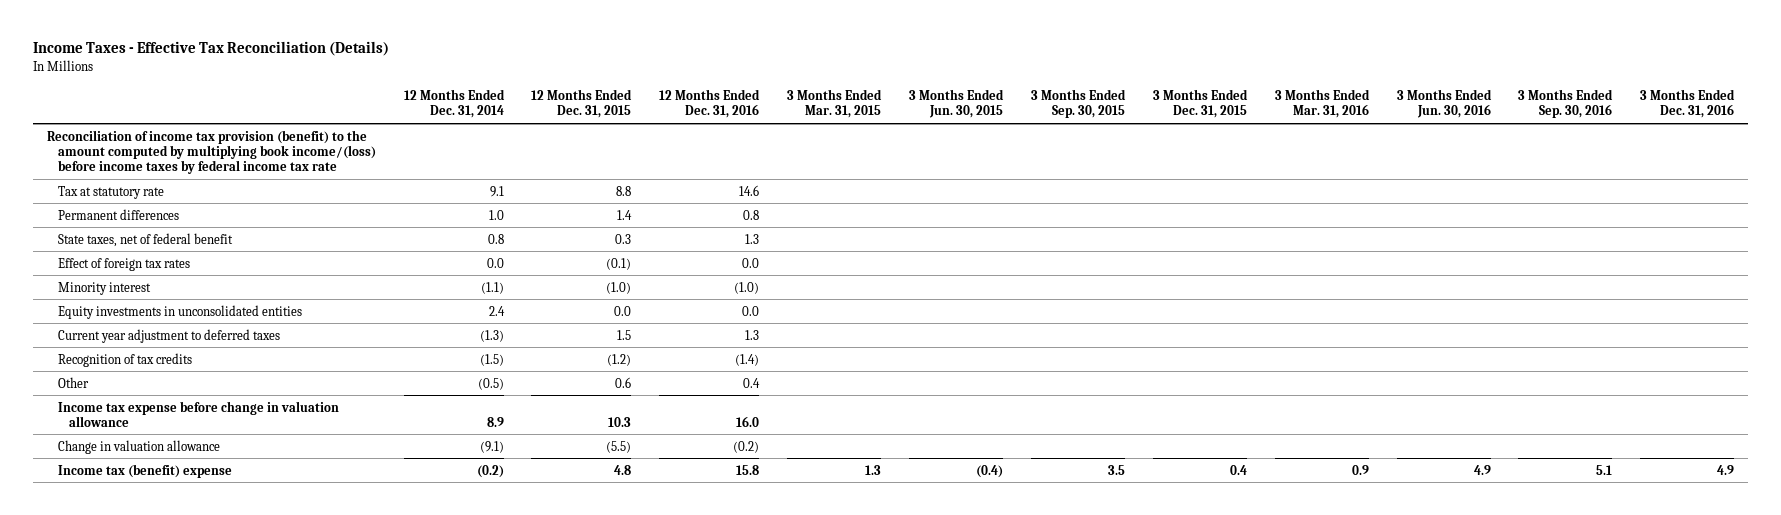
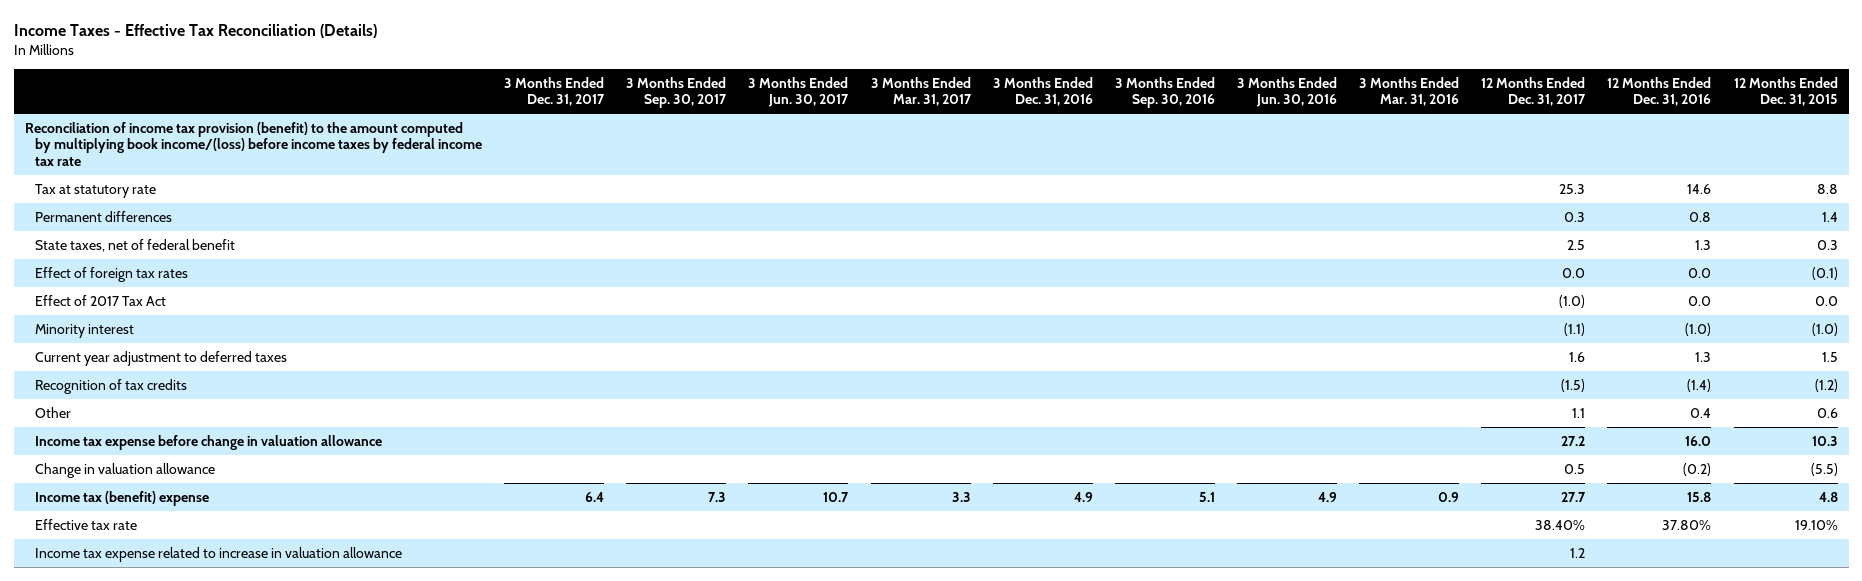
[403,89,505,119] 12 Months Ended Dec. 31, 2014 -> none
[787,89,883,119] 3 Months Ended Mar. 31, 2015 -> none
[909,89,1005,119] 3 Months Ended Jun. 30, 2015 -> none
[1030,89,1126,119] 3 Months Ended Sep. 30, 2015 -> none
[1152,89,1248,119] 3 Months Ended Dec. 31, 2015 -> none
none -> [504,76,606,107] 3 Months Ended Dec. 31, 2017
none -> [626,76,728,109] 3 Months Ended Sep. 30, 2017
none -> [748,76,850,108] 3 Months Ended Jun. 30, 2017
none -> [870,76,972,107] 3 Months Ended Mar. 31, 2017
none -> [1481,76,1587,107] 12 Months Ended Dec. 31, 2017
none -> [34,294,166,306] Effect of 2017 Tax Act
[57,304,302,319] Equity investments in unconsolidated entities -> none
none -> [34,518,137,530] Effective tax rate
none -> [34,546,402,562] Income tax expense related to increase in valuation allowance

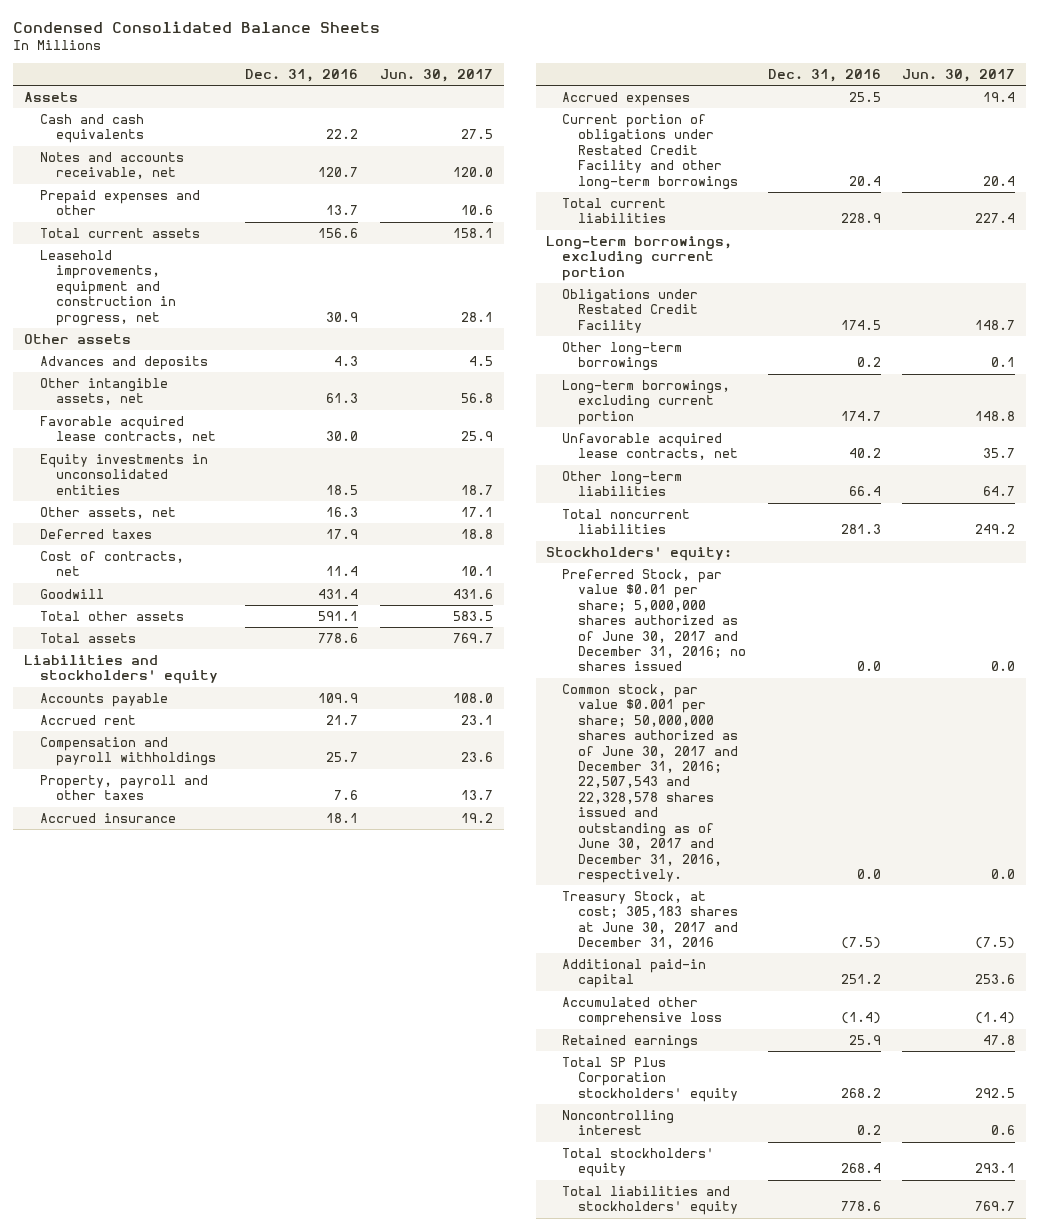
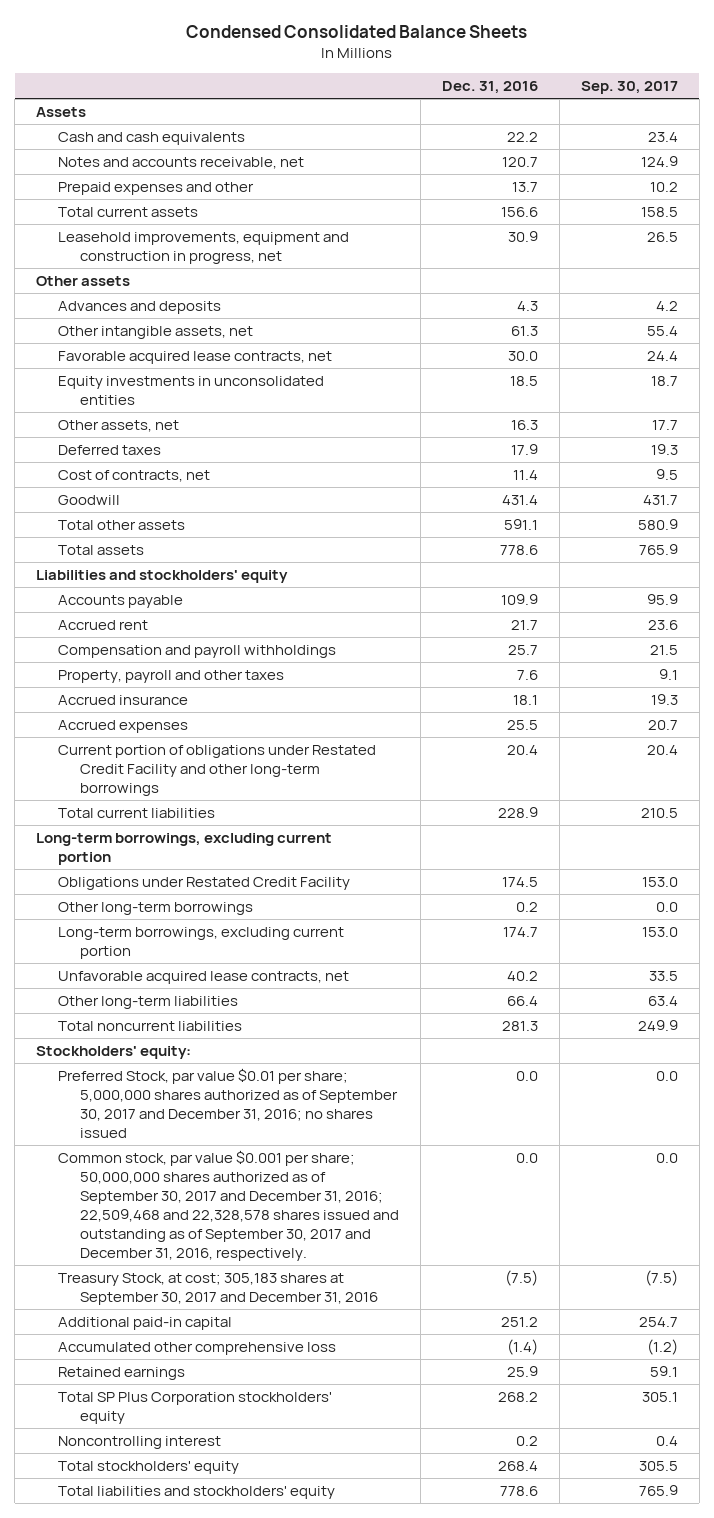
[379,69,493,83] Jun. 30, 2017 -> none
none -> [580,81,678,95] Sep. 30, 2017
[562,568,747,672] Preferred Stock, par value $0.01 per share; 5,000,000 shares authorized as of June 30, 2017 and December 31, 2016; no shares issued -> [58,1068,399,1138] Preferred Stock, par value $0.01 per share; 5,000,000 shares authorized as of September 30, 2017 and December 31, 2016; no shares issued
[562,683,739,883] Common stock, par value $0.001 per share; 50,000,000 shares authorized as of June 30, 2017 and December 31, 2016; 22,507,543 and 22,328,578 shares issued and outstanding as of June 30, 2017 and December 31, 2016, respectively. -> [58,1150,400,1261] Common stock, par value $0.001 per share; 50,000,000 shares authorized as of September 30, 2017 and December 31, 2016; 22,509,468 and 22,328,578 shares issued and outstanding as of September 30, 2017 and December 31, 2016, respectively.
[562,890,739,950] Treasury Stock, at cost; 305,183 shares at June 30, 2017 and December 31, 2016 -> [58,1273,379,1306] Treasury Stock, at cost; 305,183 shares at September 30, 2017 and December 31, 2016

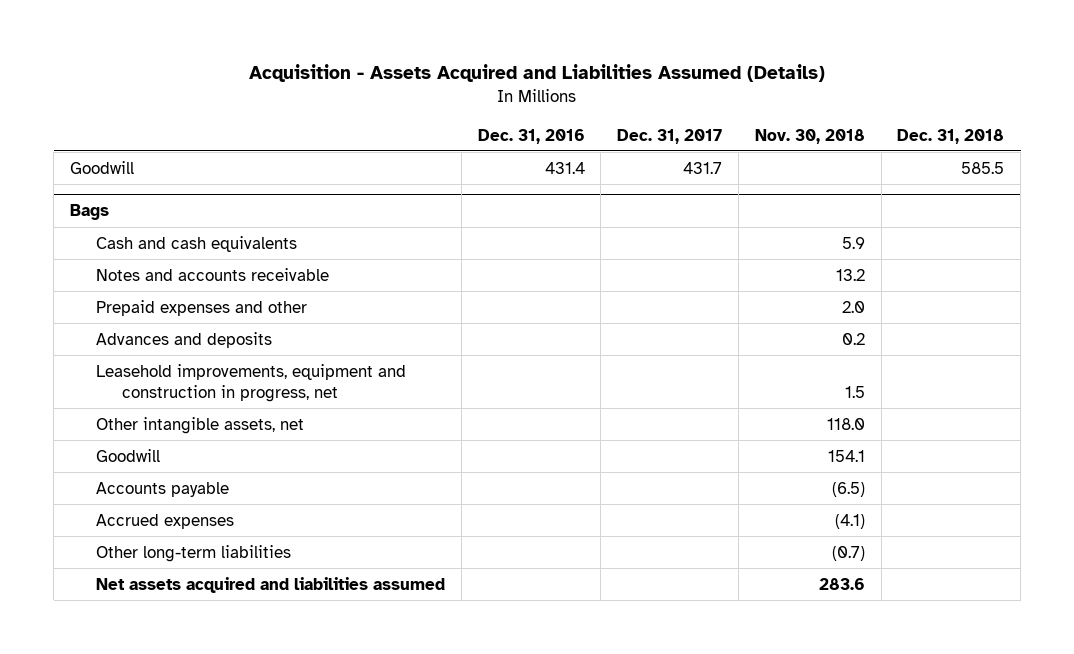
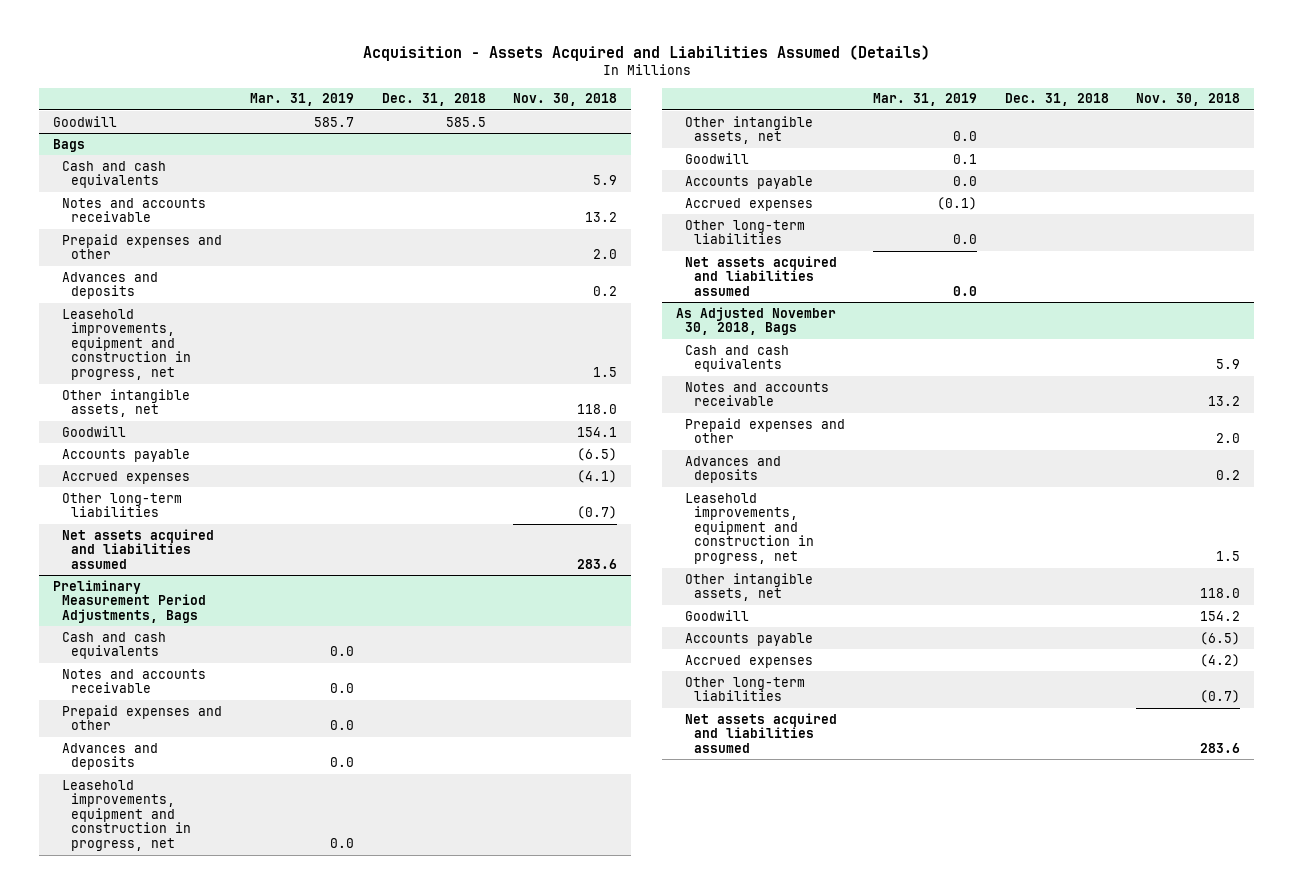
[477,128,585,144] Dec. 31, 2016 -> none
[617,128,723,144] Dec. 31, 2017 -> none
none -> [249,93,354,107] Mar. 31, 2019
none -> [53,579,206,623] Preliminary Measurement Period Adjustments, Bags
none -> [61,631,166,660] Cash and cash equivalents
none -> [61,668,206,694] Notes and accounts receivable
none -> [61,704,222,731] Prepaid expenses and other
none -> [61,742,158,771] Advances and deposits
none -> [61,779,191,851] Leasehold improvements, equipment and construction in progress, net
none -> [685,115,814,145] Other intangible assets, net
none -> [685,152,750,164] Goodwill
none -> [685,175,814,189] Accounts payable
none -> [685,197,814,211] Accrued expenses
none -> [685,219,806,245] Other long-term liabilities
none -> [685,255,838,296] Net assets acquired and liabilities assumed
none -> [676,306,837,336] As Adjusted November 30, 2018, Bags
none -> [685,344,790,373] Cash and cash equivalents
none -> [685,381,830,407] Notes and accounts receivable
none -> [685,417,846,444] Prepaid expenses and other
none -> [685,455,782,484] Advances and deposits
none -> [685,492,814,564] Leasehold improvements, equipment and construction in progress, net
none -> [685,572,814,602] Other intangible assets, net
none -> [685,609,750,621] Goodwill
none -> [685,632,814,646] Accounts payable
none -> [685,654,814,668] Accrued expenses
none -> [685,676,806,702] Other long-term liabilities
none -> [685,712,838,753] Net assets acquired and liabilities assumed

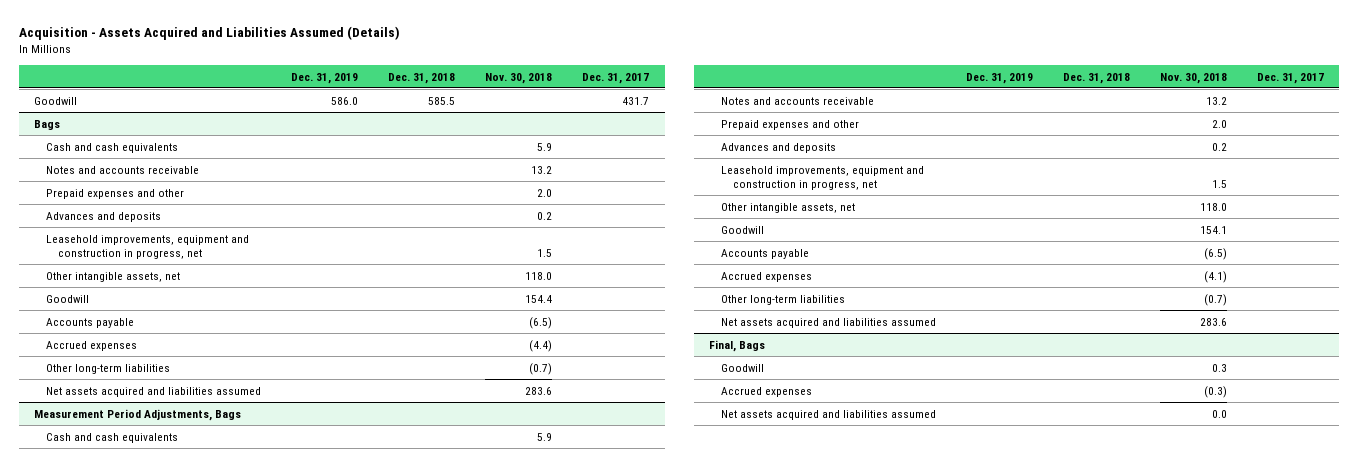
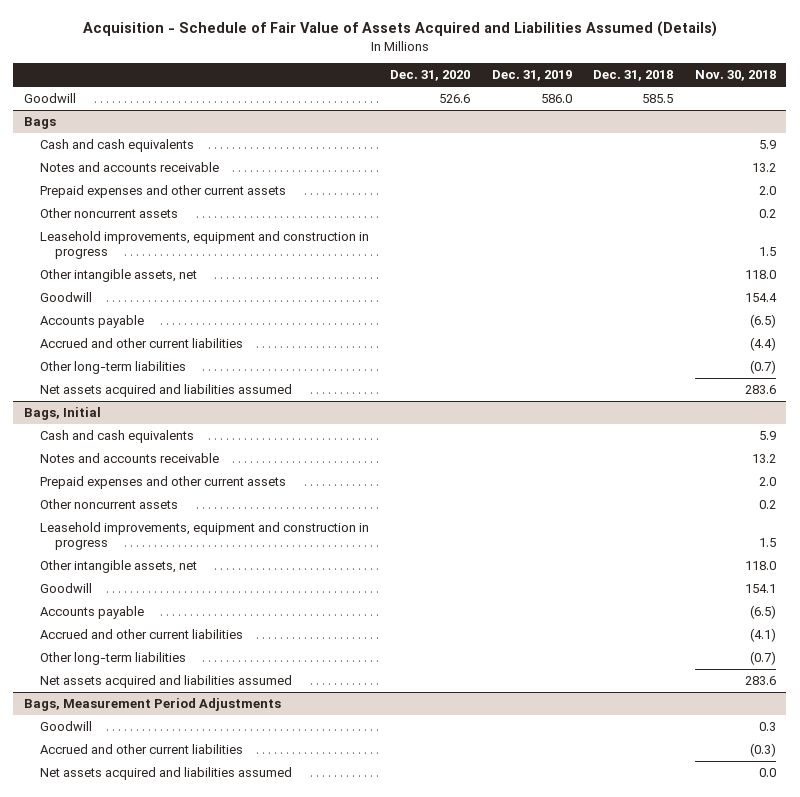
[19,26,401,41] Acquisition - Assets Acquired and Liabilities Assumed (Details) -> [82,21,717,38] Acquisition - Schedule of Fair Value of Assets Acquired and Liabilities Assumed (Details)
[582,72,650,84] Dec. 31, 2017 -> none
none -> [390,70,471,82] Dec. 31, 2020
[46,211,162,222] Advances and deposits -> none
[46,188,185,199] Prepaid expenses and other -> [39,185,286,199] Prepaid expenses and other current assets
none -> [39,208,178,219] Other noncurrent assets
[46,234,250,260] Leasehold improvements, equipment and construction in progress, net -> [39,231,369,260] Leasehold improvements, equipment and construction in progress
[46,340,138,351] Accrued expenses -> none
none -> [39,338,243,349] Accrued and other current liabilities
[34,408,242,421] Measurement Period Adjustments, Bags -> none
none -> [24,407,102,421] Bags, Initial
[720,142,836,153] Advances and deposits -> none
[720,119,859,130] Prepaid expenses and other -> [39,476,286,490] Prepaid expenses and other current assets
none -> [39,499,178,510] Other noncurrent assets
[720,165,924,191] Leasehold improvements, equipment and construction in progress, net -> [39,522,369,551] Leasehold improvements, equipment and construction in progress
[720,271,812,282] Accrued expenses -> none
none -> [39,629,243,640] Accrued and other current liabilities
[708,339,765,352] Final, Bags -> none
none -> [24,698,282,712] Bags, Measurement Period Adjustments
[720,386,812,397] Accrued expenses -> none
none -> [39,744,243,755] Accrued and other current liabilities

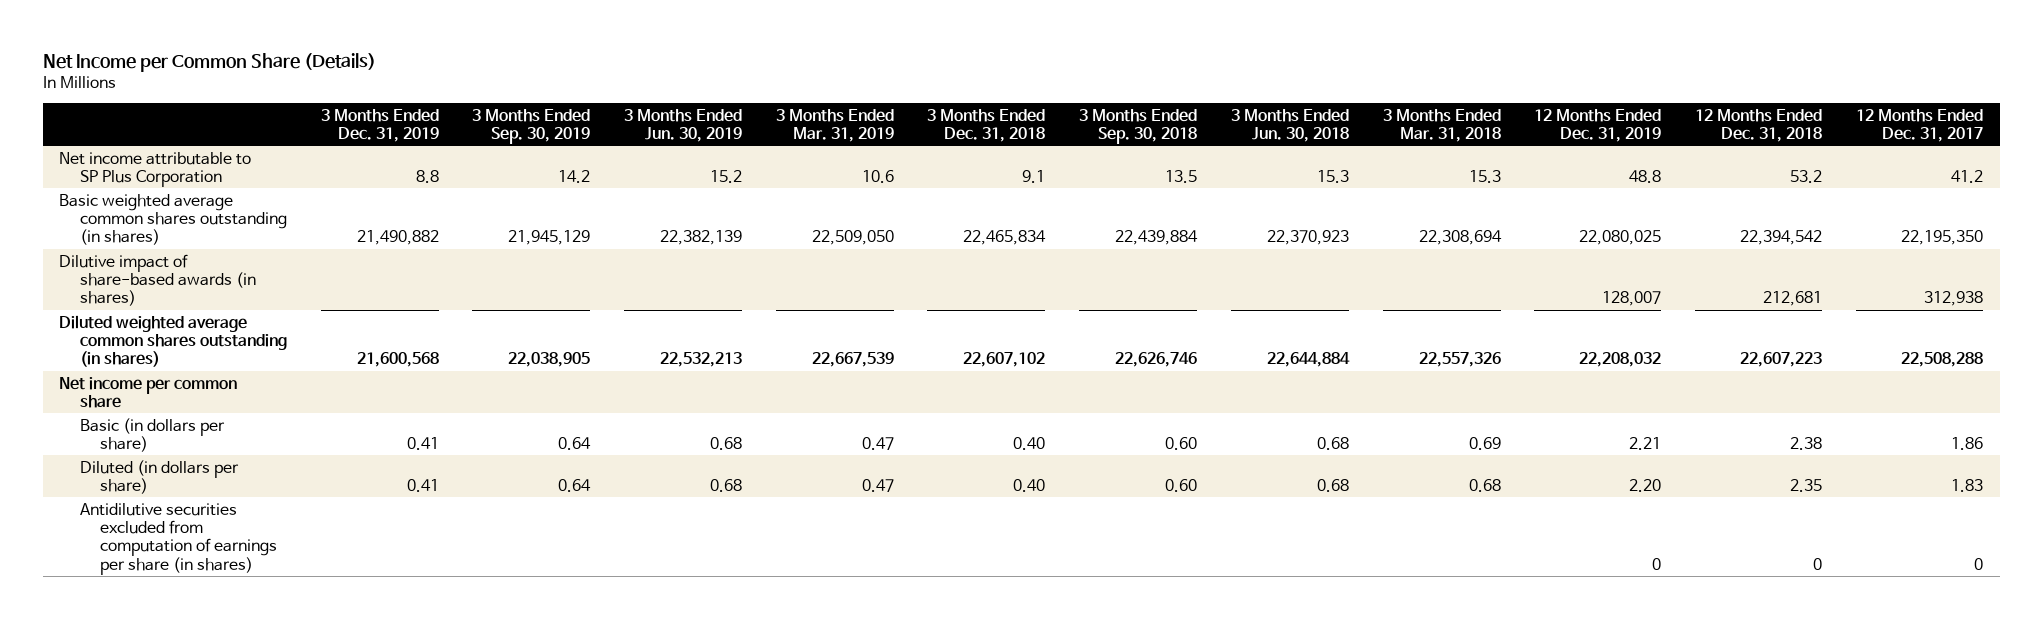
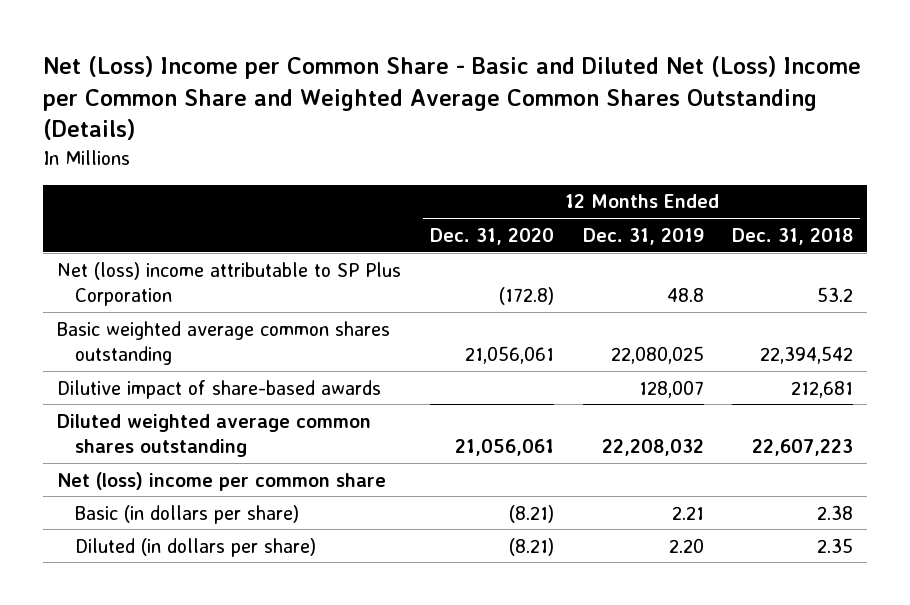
[42,52,376,72] Net Income per Common Share (Details) -> [43,56,862,141] Net (Loss) Income per Common Share - Basic and Diluted Net (Loss) Income per Common Share and Weighted Average Common Shares Outstanding (Details)
[320,108,439,142] 3 Months Ended Dec. 31, 2019 -> none
[472,108,591,144] 3 Months Ended Sep. 30, 2019 -> none
[624,108,743,142] 3 Months Ended Jun. 30, 2019 -> none
[775,108,894,142] 3 Months Ended Mar. 31, 2019 -> none
[927,108,1046,142] 3 Months Ended Dec. 31, 2018 -> none
[1079,108,1198,144] 3 Months Ended Sep. 30, 2018 -> none
[1230,108,1349,142] 3 Months Ended Jun. 30, 2018 -> none
[1382,108,1501,142] 3 Months Ended Mar. 31, 2018 -> none
[1855,108,1983,142] 12 Months Ended Dec. 31, 2017 -> none
none -> [429,227,554,245] Dec. 31, 2020
[59,151,252,187] Net income attributable to SP Plus Corporation -> [57,261,402,307] Net (loss) income attributable to SP Plus Corporation
[59,193,287,246] Basic weighted average common shares outstanding (in shares) -> [57,320,391,366] Basic weighted average common shares outstanding
[59,253,256,307] Dilutive impact of share-based awards (in shares) -> [57,379,382,399] Dilutive impact of share-based awards
[59,314,287,368] Diluted weighted average common shares outstanding (in shares) -> [57,413,372,458] Diluted weighted average common shares outstanding
[59,376,238,408] Net income per common share -> [57,471,387,491] Net (loss) income per common share
[79,502,278,575] Antidilutive securities excluded from computation of earnings per share (in shares) -> none

